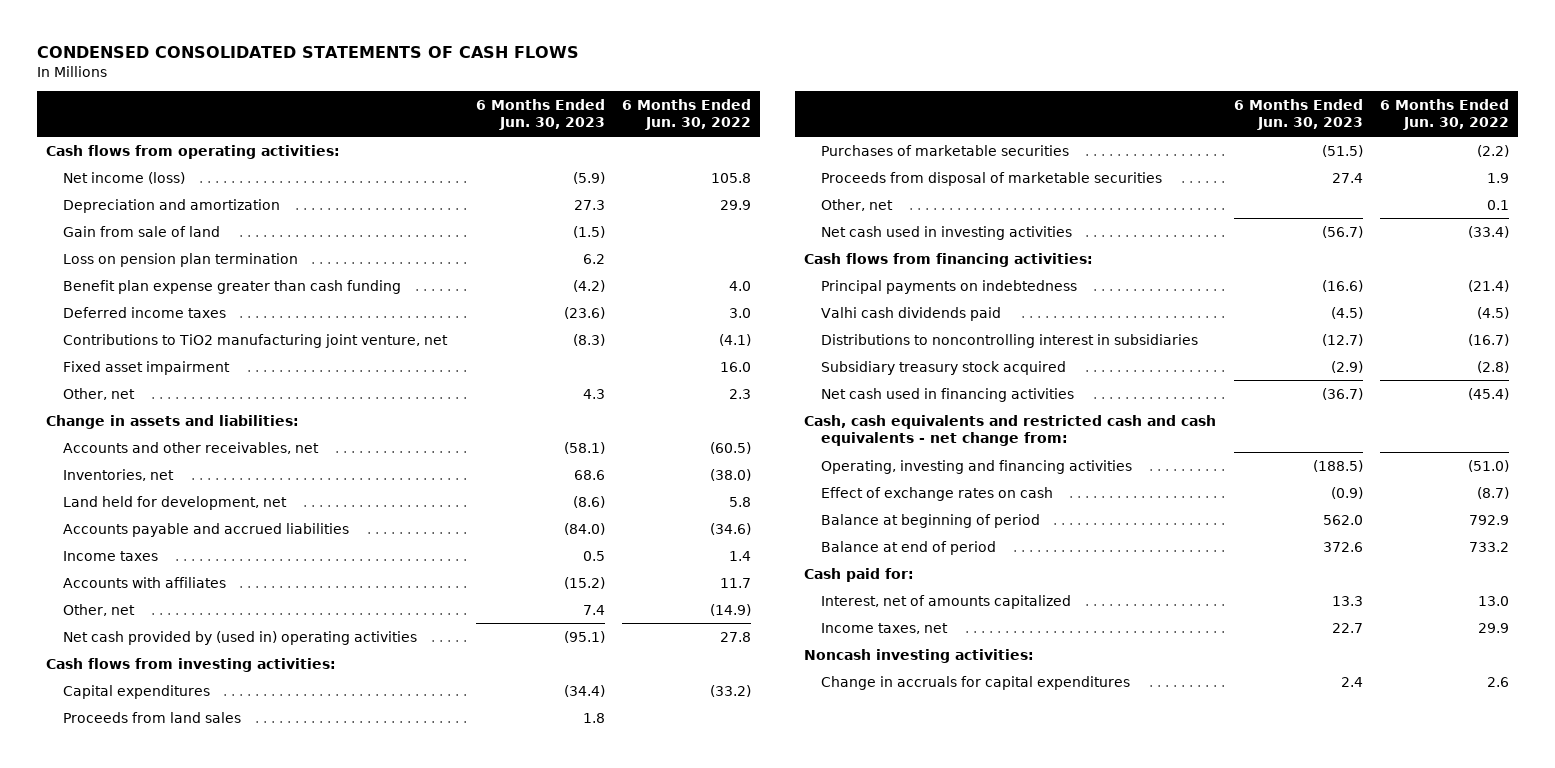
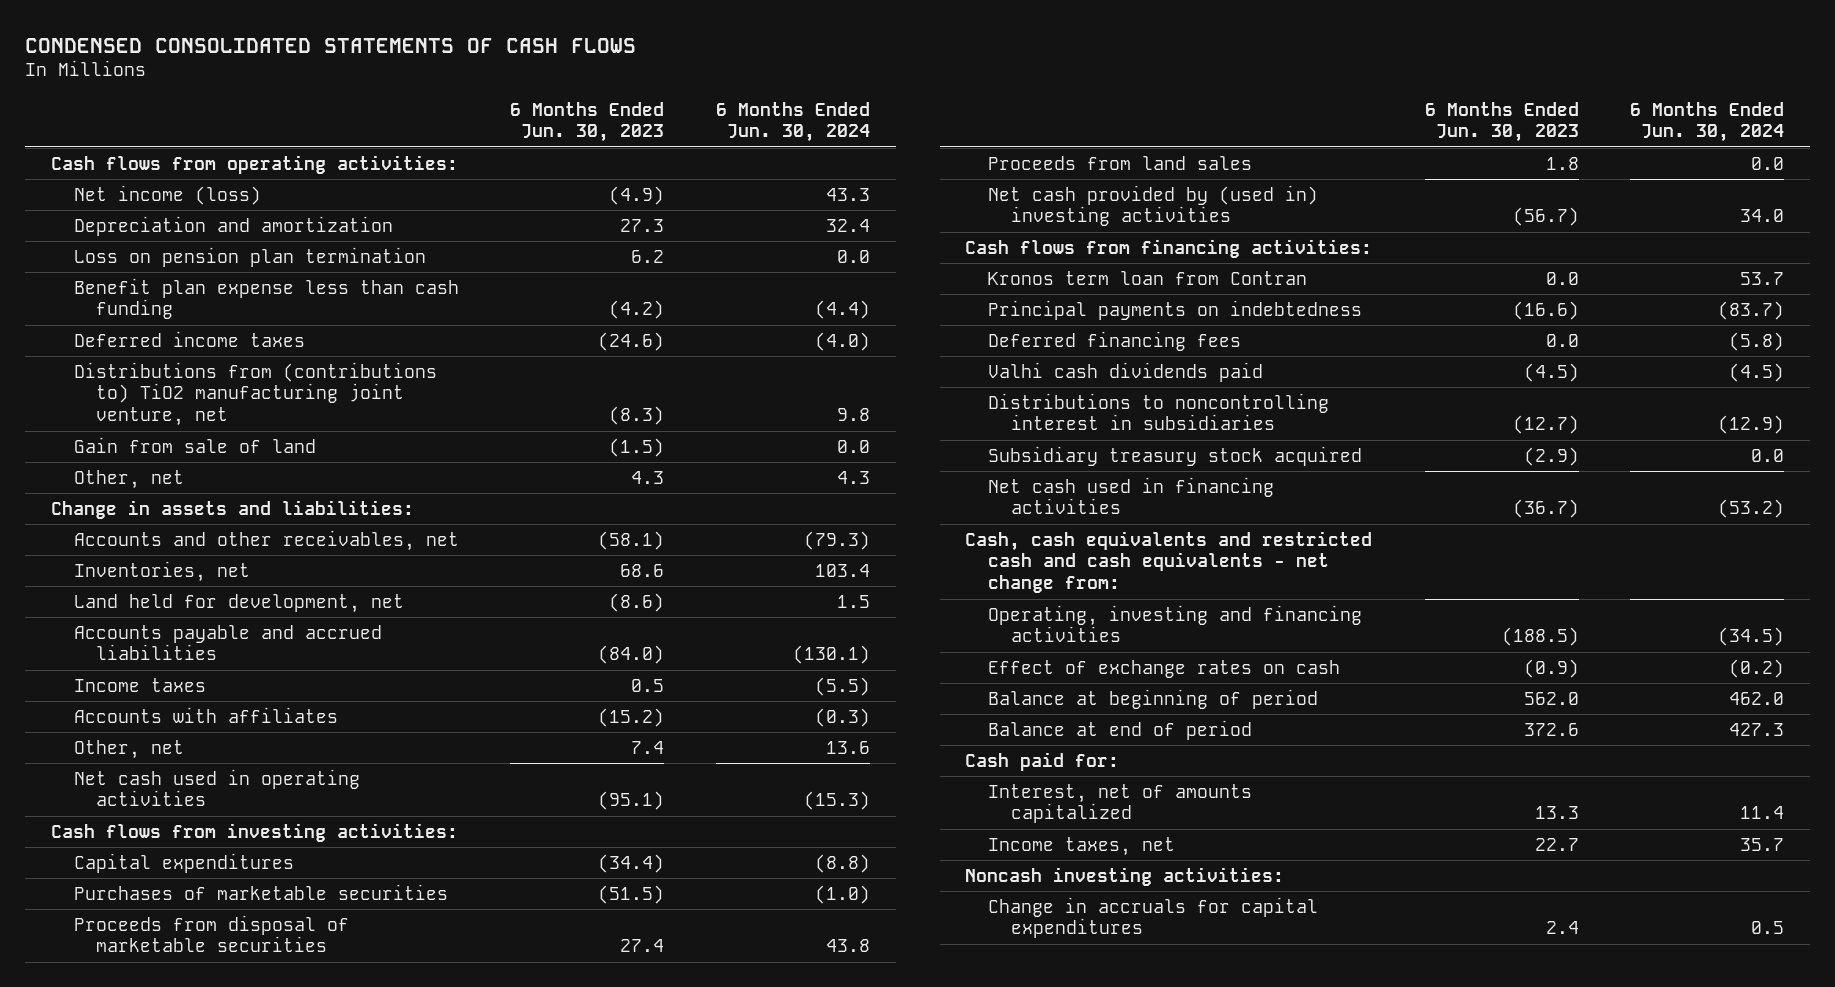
[622,98,752,131] 6 Months Ended Jun. 30, 2022 -> none
none -> [715,101,870,143] 6 Months Ended Jun. 30, 2024
[572,171,605,184] (5.9) -> [609,185,665,205] (4.9)
[62,360,230,375] Fixed asset impairment -> none
[62,279,401,294] Benefit plan expense greater than cash funding -> [73,277,459,320] Benefit plan expense less than cash funding
[563,306,605,319] (23.6) -> [598,331,665,351] (24.6)
[62,333,448,348] Contributions to TiO2 manufacturing joint venture, net -> [73,361,437,427] Distributions from (contributions to) TiO2 manufacturing joint venture, net
[62,225,220,237] Gain from sale of land -> [73,436,316,453] Gain from sale of land
[62,630,417,645] Net cash provided by (used in) operating activities -> [73,768,360,807] Net cash used in operating activities
[820,198,893,211] Other, net -> none
[62,711,241,723] Proceeds from land sales -> [987,155,1252,170] Proceeds from land sales
[820,225,1072,240] Net cash used in investing activities -> [987,184,1318,227] Net cash provided by (used in) investing activities
none -> [987,270,1307,285] Kronos term loan from Contran
none -> [987,330,1241,351] Deferred financing fees

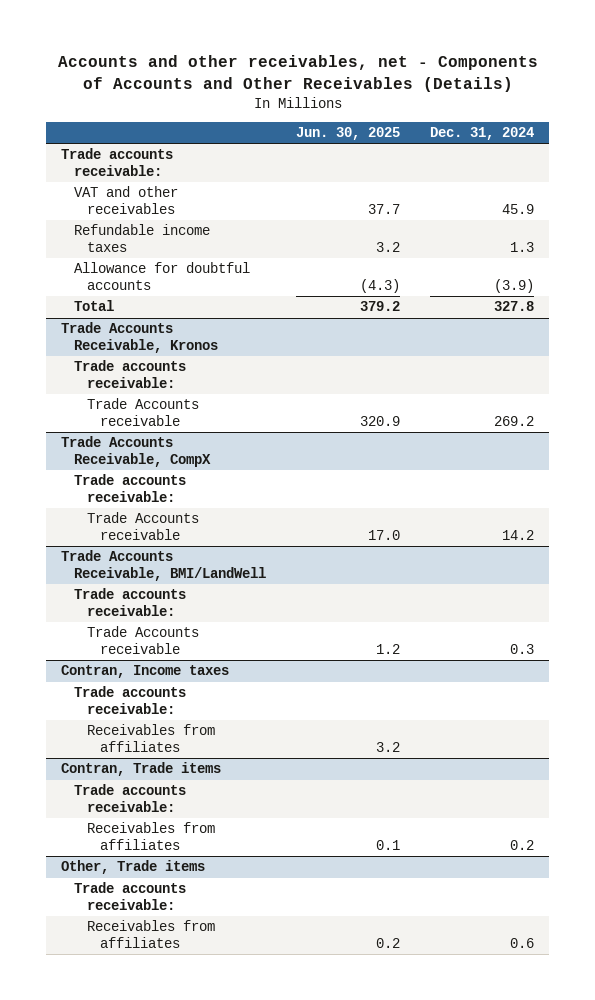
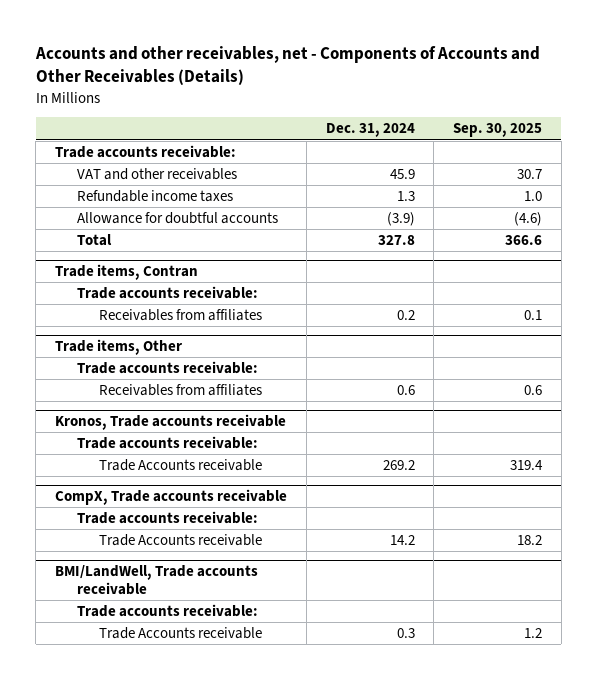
[296,127,401,141] Jun. 30, 2025 -> none
none -> [453,123,543,138] Sep. 30, 2025
[60,322,218,353] Trade Accounts Receivable, Kronos -> none
none -> [55,264,199,281] Trade items, Contran
none -> [99,309,263,322] Receivables from affiliates
none -> [55,339,183,356] Trade items, Other
none -> [77,361,259,375] Trade accounts receivable:
none -> [99,384,263,397] Receivables from affiliates
none -> [55,414,287,431] Kronos, Trade accounts receivable
none -> [77,436,259,450] Trade accounts receivable:
[60,436,211,467] Trade Accounts Receivable, CompX -> [55,489,288,506] CompX, Trade accounts receivable
[60,550,266,581] Trade Accounts Receivable, BMI/LandWell -> [55,565,259,596] BMI/LandWell, Trade accounts receivable
[60,665,229,679] Contran, Income taxes -> none
[73,686,186,714] Trade accounts receivable: -> none
[87,724,216,752] Receivables from affiliates -> none
[60,762,221,777] Contran, Trade items -> none
[73,784,186,812] Trade accounts receivable: -> none
[87,822,216,850] Receivables from affiliates -> none
[60,860,205,875] Other, Trade items -> none
[73,882,186,910] Trade accounts receivable: -> none
[87,920,216,948] Receivables from affiliates -> none

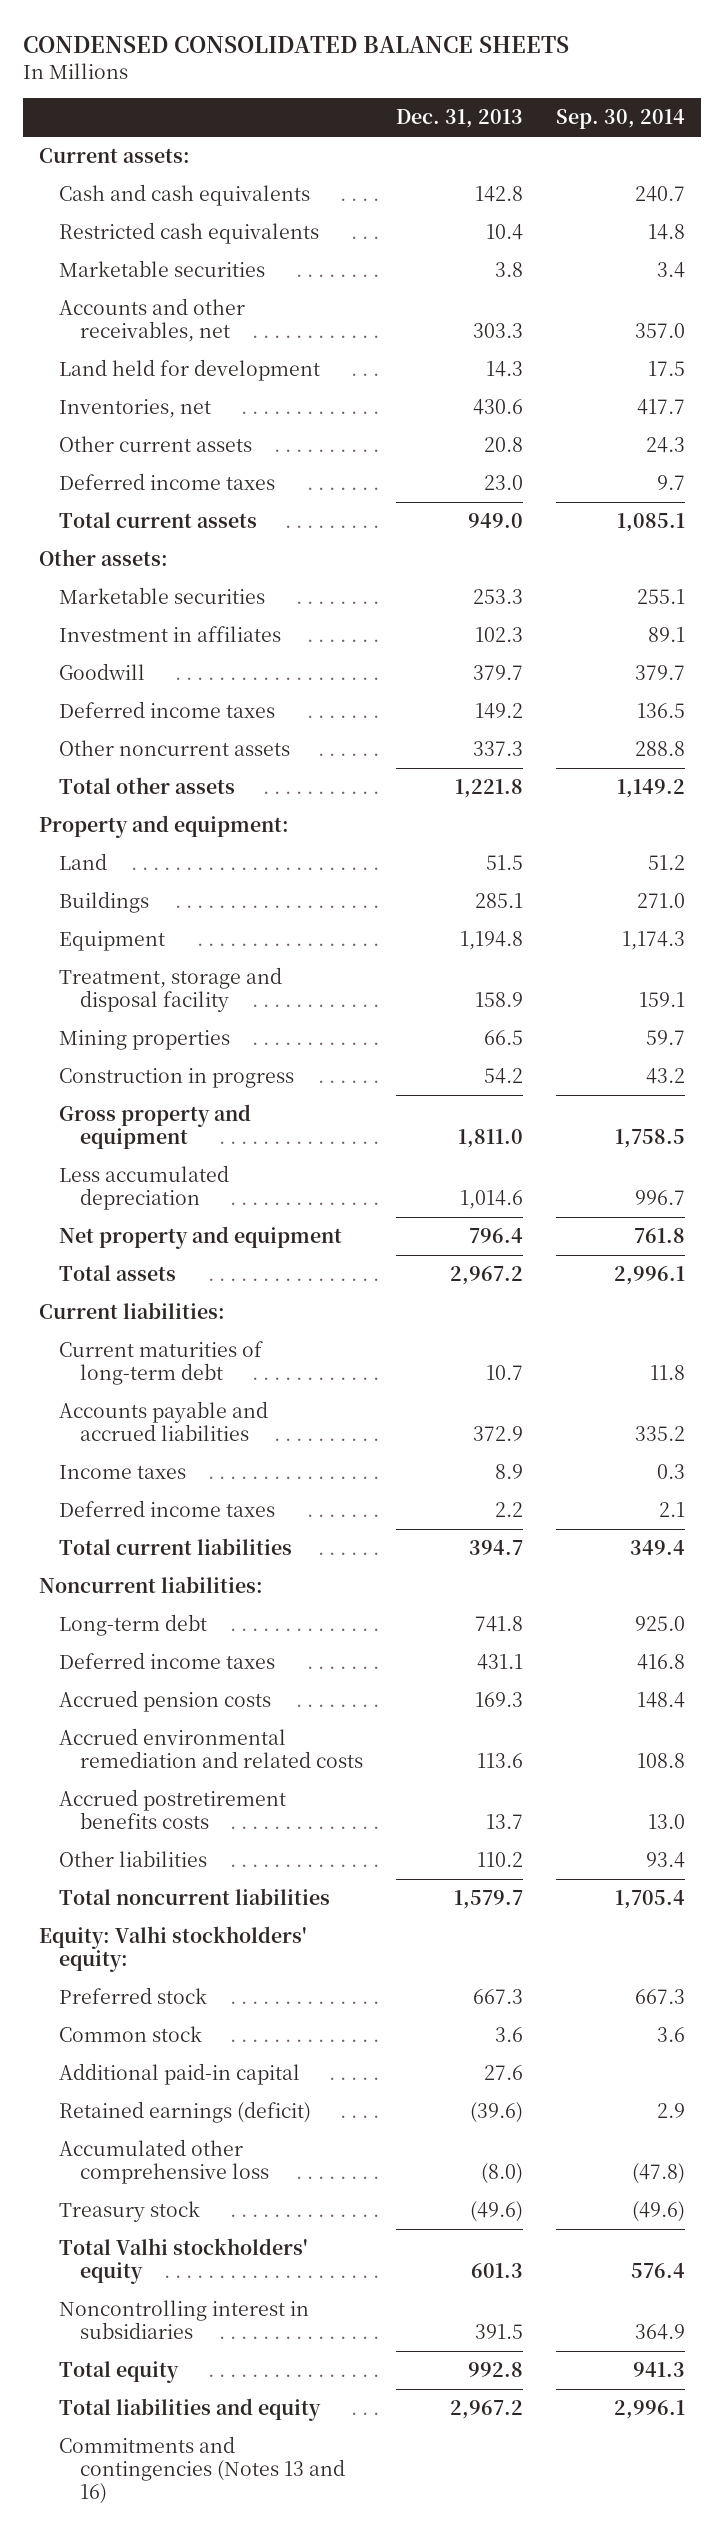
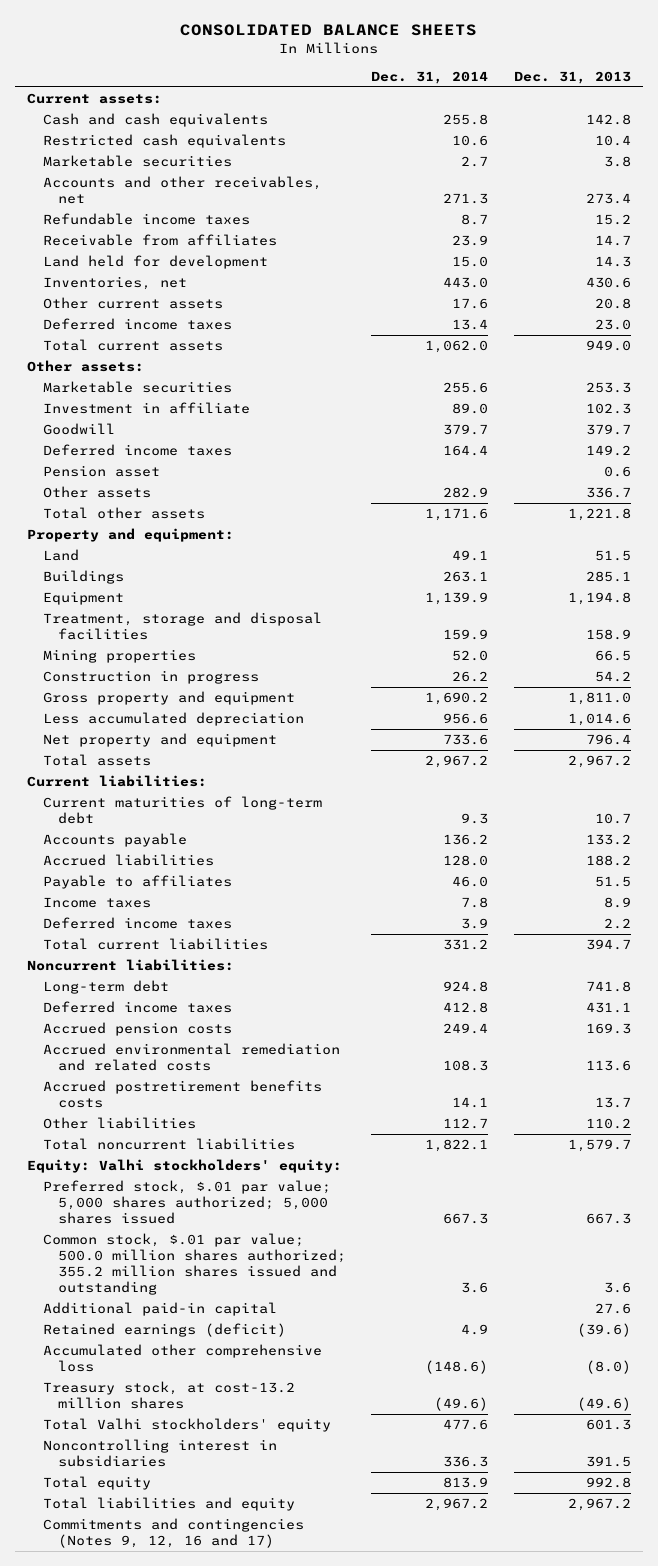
[22,35,569,53] CONDENSED CONSOLIDATED BALANCE SHEETS -> [180,23,478,36] CONSOLIDATED BALANCE SHEETS
[555,109,685,130] Sep. 30, 2014 -> none
none -> [371,70,489,84] Dec. 31, 2014
[472,323,523,339] 303.3 -> [585,193,631,205] 273.4
none -> [42,213,250,226] Refundable income taxes
none -> [42,234,277,247] Receivable from affiliates
[59,626,282,643] Investment in affiliates -> [42,402,250,415] Investment in affiliate
none -> [42,465,160,478] Pension asset
[59,740,291,757] Other noncurrent assets -> [42,486,151,499] Other assets
[472,741,523,757] 337.3 -> [585,487,631,499] 336.7
[59,967,283,1013] Treatment, storage and disposal facility -> [42,612,322,641] Treatment, storage and disposal facilities
[59,1401,269,1442] Accounts payable and accrued liabilities -> none
none -> [42,833,187,848] Accounts payable
none -> [42,854,214,867] Accrued liabilities
none -> [42,875,232,890] Payable to affiliates
[59,1987,208,2005] Preferred stock -> [42,1180,331,1225] Preferred stock, $.01 par value; 5,000 shares authorized; 5,000 shares issued
[59,2026,203,2043] Common stock -> [42,1233,346,1296] Common stock, $.01 par value; 500.0 million shares authorized; 355.2 million shares issued and outstanding
[59,2201,201,2223] Treasury stock -> [42,1381,295,1410] Treasury stock, at cost-13.2 million shares
[59,2436,345,2505] Commitments and contingencies (Notes 13 and 16) -> [42,1518,304,1549] Commitments and contingencies (Notes 9, 12, 16 and 17)

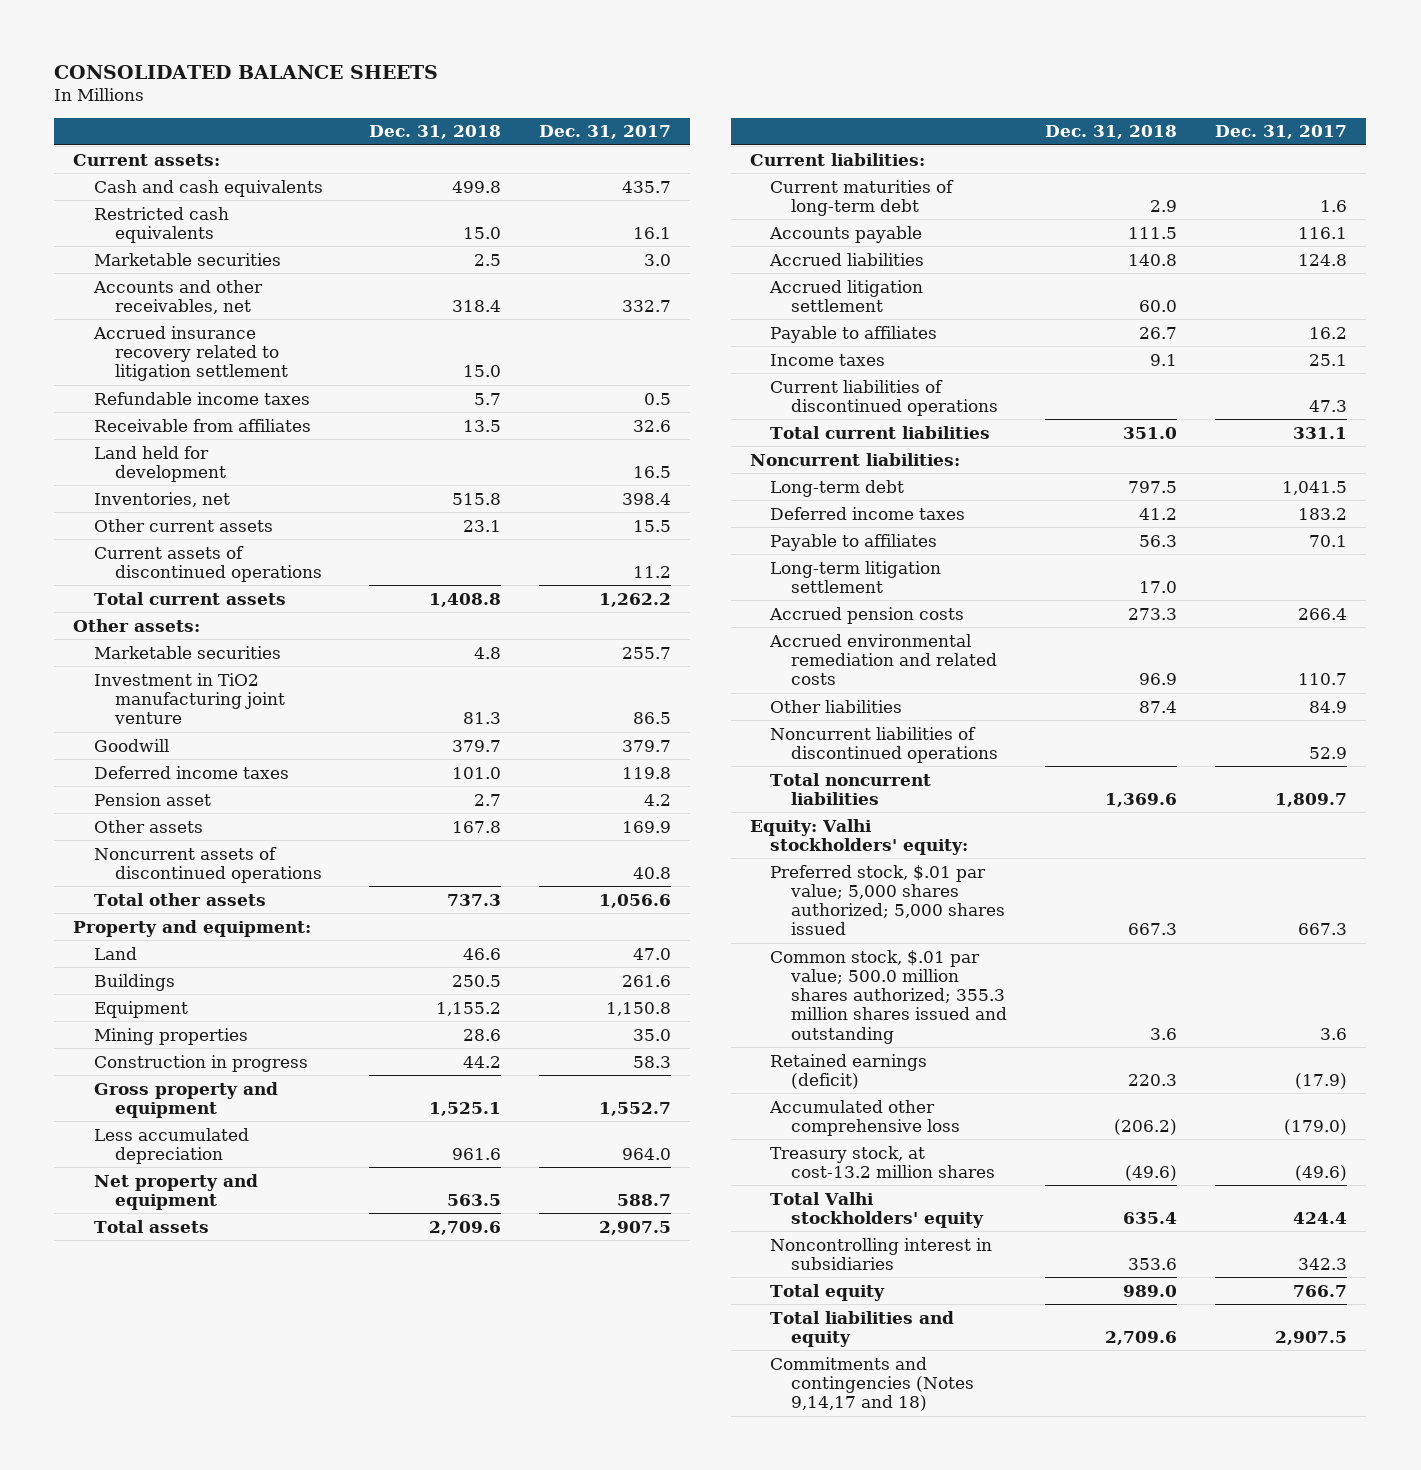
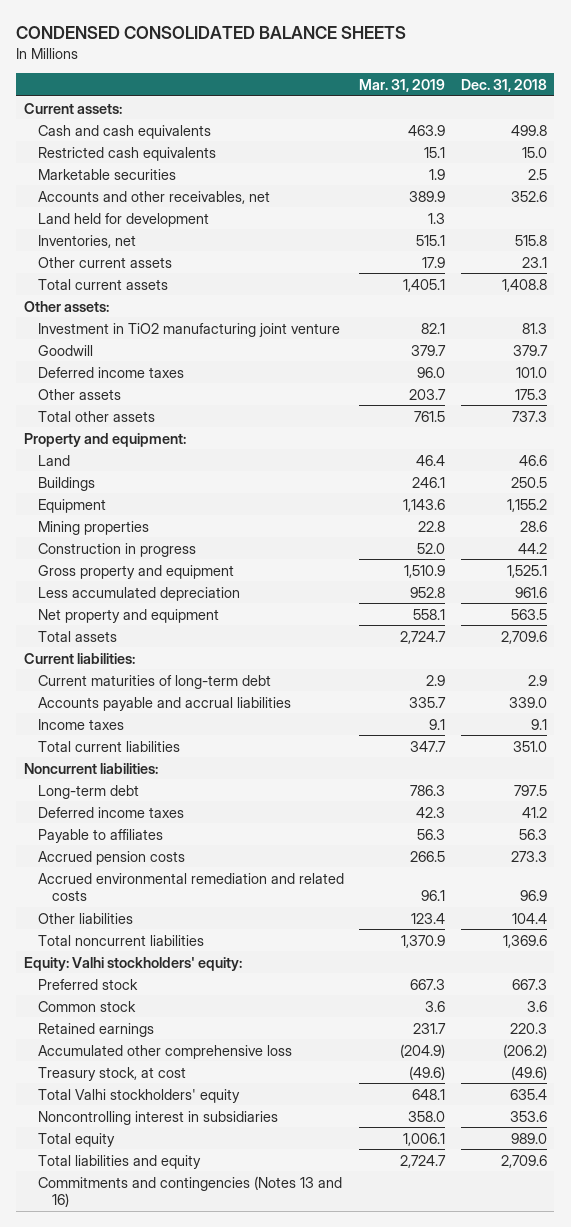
[54,65,439,80] CONSOLIDATED BALANCE SHEETS -> [16,26,407,40] CONDENSED CONSOLIDATED BALANCE SHEETS
[538,125,671,140] Dec. 31, 2017 -> none
none -> [359,78,446,92] Mar. 31, 2019
[92,325,288,382] Accrued insurance recovery related to litigation settlement -> none
[93,391,310,405] Refundable income taxes -> none
[93,418,311,432] Receivable from affiliates -> none
[451,299,501,312] 318.4 -> [510,190,547,202] 352.6
[93,545,322,582] Current assets of discontinued operations -> none
[93,645,281,659] Marketable securities -> none
[93,792,211,806] Pension asset -> none
[93,846,322,883] Noncurrent assets of discontinued operations -> none
[451,820,501,833] 167.8 -> [514,388,547,400] 175.3
[769,225,923,243] Accounts payable -> none
[769,252,925,266] Accrued liabilities -> none
[769,279,924,312] Accrued litigation settlement -> none
[770,325,938,343] Payable to affiliates -> none
none -> [38,696,292,711] Accounts payable and accrual liabilities
[770,379,999,416] Current liabilities of discontinued operations -> none
[770,560,942,593] Long-term litigation settlement -> none
[770,726,999,763] Noncurrent liabilities of discontinued operations -> none
[1139,700,1178,713] 87.4 -> [511,912,547,924] 104.4
[770,864,1006,936] Preferred stock, $.01 par value; 5,000 shares authorized; 5,000 shares issued -> [38,978,139,990] Preferred stock
[770,949,1008,1044] Common stock, $.01 par value; 500.0 million shares authorized; 355.3 million shares issued and outstanding -> [38,1000,137,1012] Common stock
[770,1053,928,1089] Retained earnings (deficit) -> [38,1022,155,1037] Retained earnings
[770,1145,996,1178] Treasury stock, at cost-13.2 million shares -> [38,1066,187,1081] Treasury stock, at cost
[770,1356,975,1412] Commitments and contingencies (Notes 9,14,17 and 18) -> [38,1175,343,1208] Commitments and contingencies (Notes 13 and 16)

